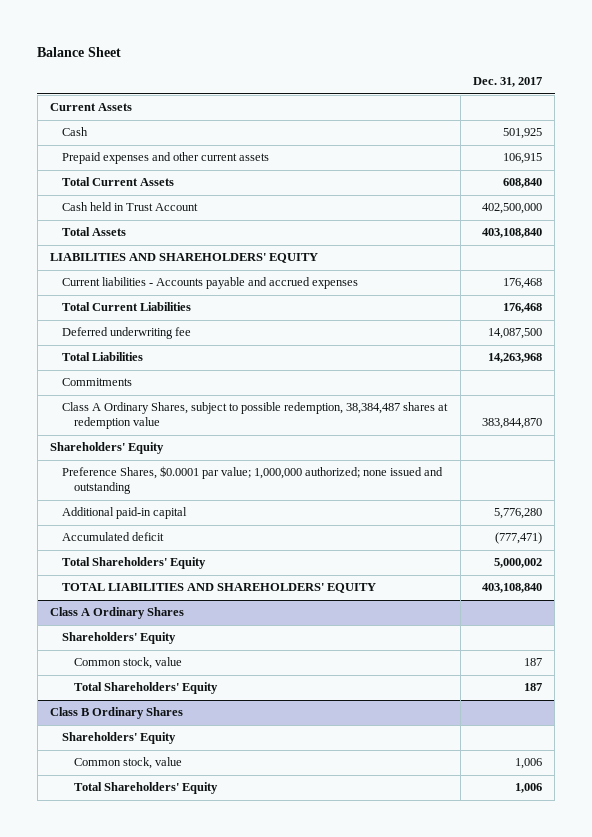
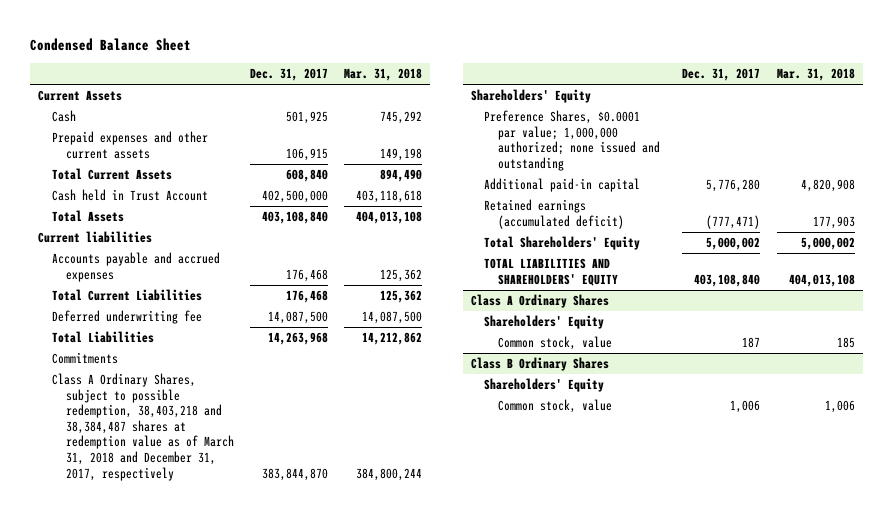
[37,46,122,57] Balance Sheet -> [30,38,192,52] Condensed Balance Sheet
none -> [344,67,423,81] Mar. 31, 2018
[50,253,319,264] LIABILITIES AND SHAREHOLDERS' EQUITY -> none
none -> [38,231,153,244] Current liabilities
[62,277,359,290] Current liabilities - Accounts payable and accrued expenses -> [52,252,221,282] Accounts payable and accrued expenses
[62,402,449,430] Class A Ordinary Shares, subject to possible redemption, 38,384,487 shares at redemption value -> [52,373,234,481] Class A Ordinary Shares, subject to possible redemption, 38,403,218 and 38,384,487 shares at redemption value as of March 31, 2018 and December 31, 2017, respectively
[62,532,165,542] Accumulated deficit -> [484,199,625,229] Retained earnings (accumulated deficit)
[74,682,219,695] Total Shareholders' Equity -> none
[74,782,219,795] Total Shareholders' Equity -> none

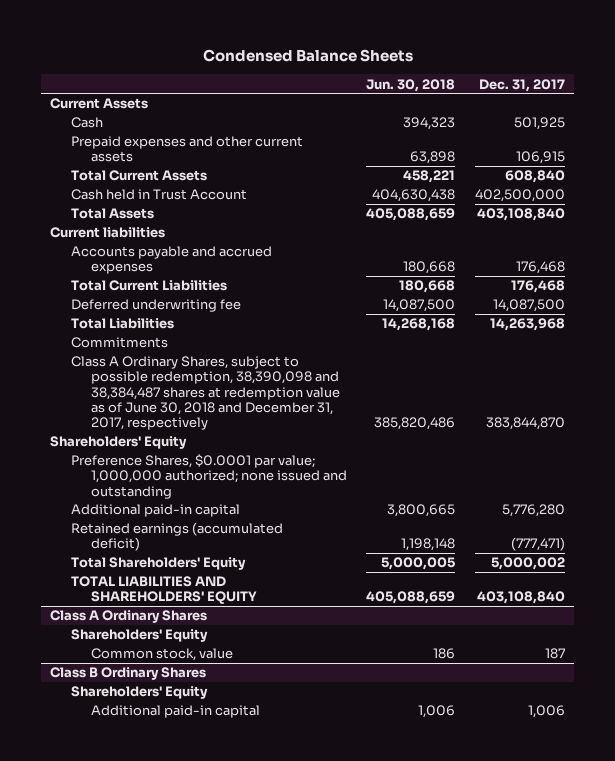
[30,38,192,52] Condensed Balance Sheet -> [202,49,413,63] Condensed Balance Sheets
[344,67,423,81] Mar. 31, 2018 -> none
none -> [366,78,456,92] Jun. 30, 2018
[52,373,234,481] Class A Ordinary Shares, subject to possible redemption, 38,403,218 and 38,384,487 shares at redemption value as of March 31, 2018 and December 31, 2017, respectively -> [70,356,340,430] Class A Ordinary Shares, subject to possible redemption, 38,390,098 and 38,384,487 shares at redemption value as of June 30, 2018 and December 31, 2017, respectively
[498,399,613,414] Common stock, value -> none
none -> [90,705,260,719] Additional paid-in capital

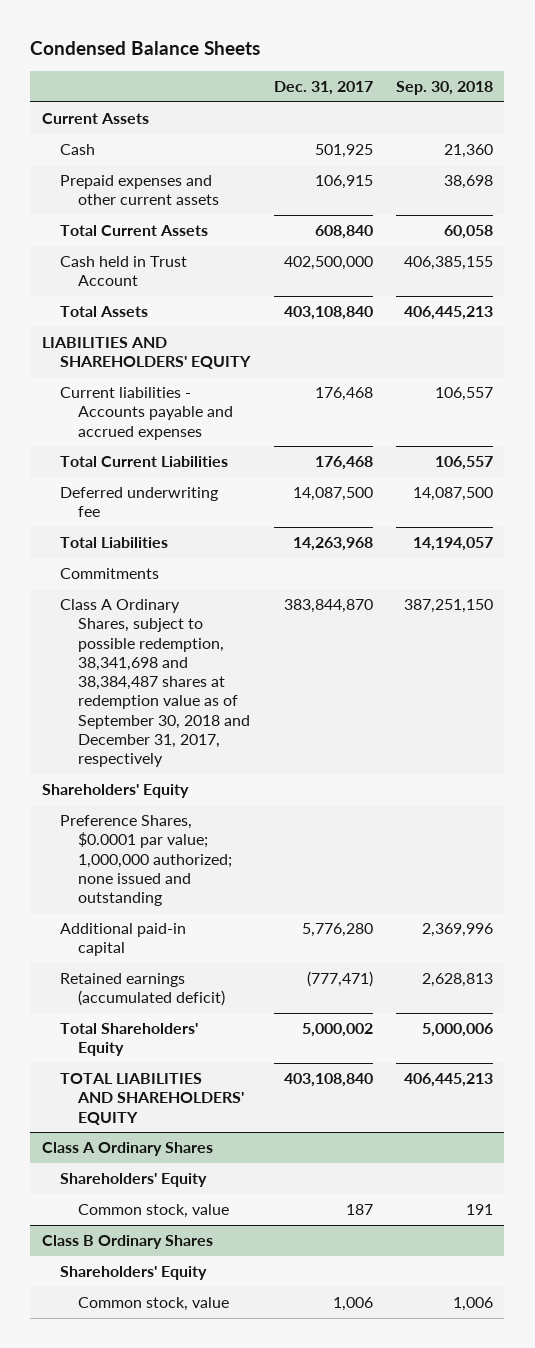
[366,78,456,92] Jun. 30, 2018 -> none
none -> [395,81,493,96] Sep. 30, 2018
[50,227,166,239] Current liabilities -> [41,337,252,370] LIABILITIES AND SHAREHOLDERS' EQUITY
[70,246,272,275] Accounts payable and accrued expenses -> [60,387,234,440] Current liabilities - Accounts payable and accrued expenses
[70,356,340,430] Class A Ordinary Shares, subject to possible redemption, 38,390,098 and 38,384,487 shares at redemption value as of June 30, 2018 and December 31, 2017, respectively -> [60,599,251,768] Class A Ordinary Shares, subject to possible redemption, 38,341,698 and 38,384,487 shares at redemption value as of September 30, 2018 and December 31, 2017, respectively
[90,705,260,719] Additional paid-in capital -> none
none -> [78,1297,230,1312] Common stock, value

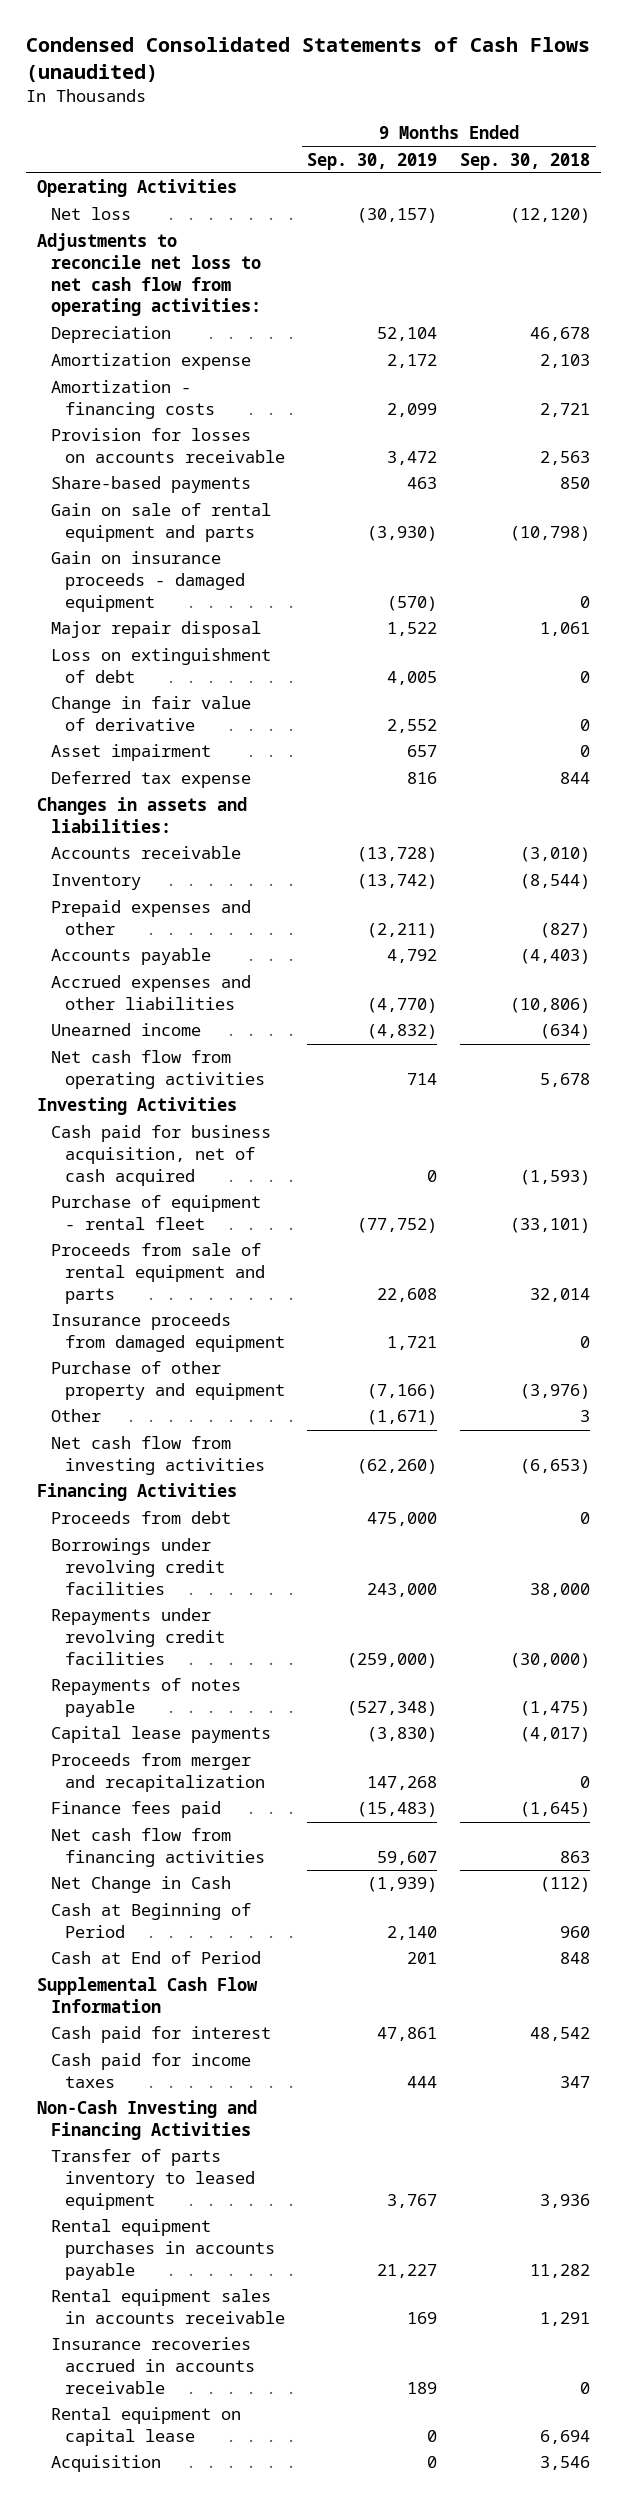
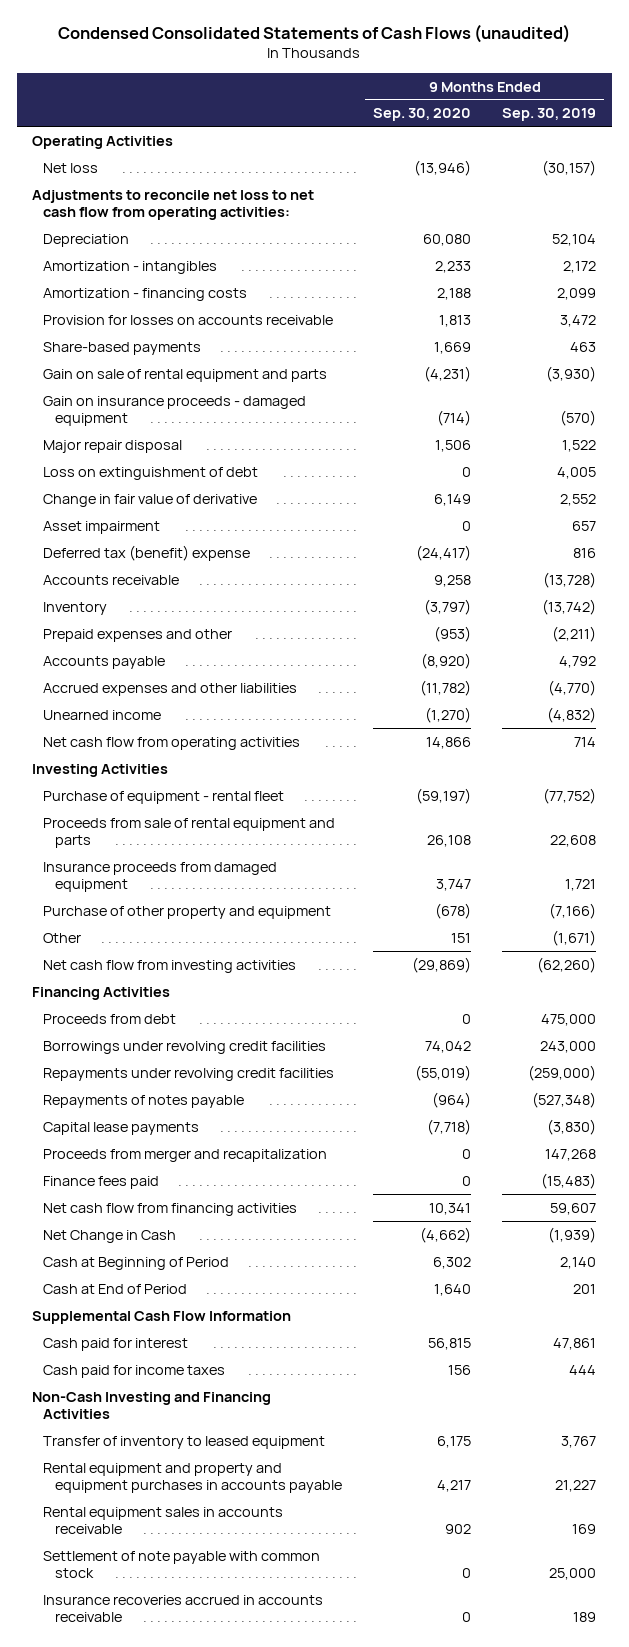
[459,152,590,170] Sep. 30, 2018 -> none
none -> [372,108,471,122] Sep. 30, 2020
[50,353,251,371] Amortization expense -> [43,260,218,274] Amortization - intangibles
[36,797,247,834] Changes in assets and liabilities: -> none
[50,771,251,789] Deferred tax expense -> [43,544,251,561] Deferred tax (benefit) expense
[50,1125,271,1186] Cash paid for business acquisition, net of cash acquired -> none
[50,2149,255,2210] Transfer of parts inventory to leased equipment -> [43,1435,326,1449] Transfer of inventory to leased equipment
[50,2219,275,2280] Rental equipment purchases in accounts payable -> [43,1462,342,1493] Rental equipment and property and equipment purchases in accounts payable
none -> [43,1550,321,1578] Settlement of note payable with common stock
[50,2407,241,2447] Rental equipment on capital lease -> none
[50,2455,161,2473] Acquisition -> none

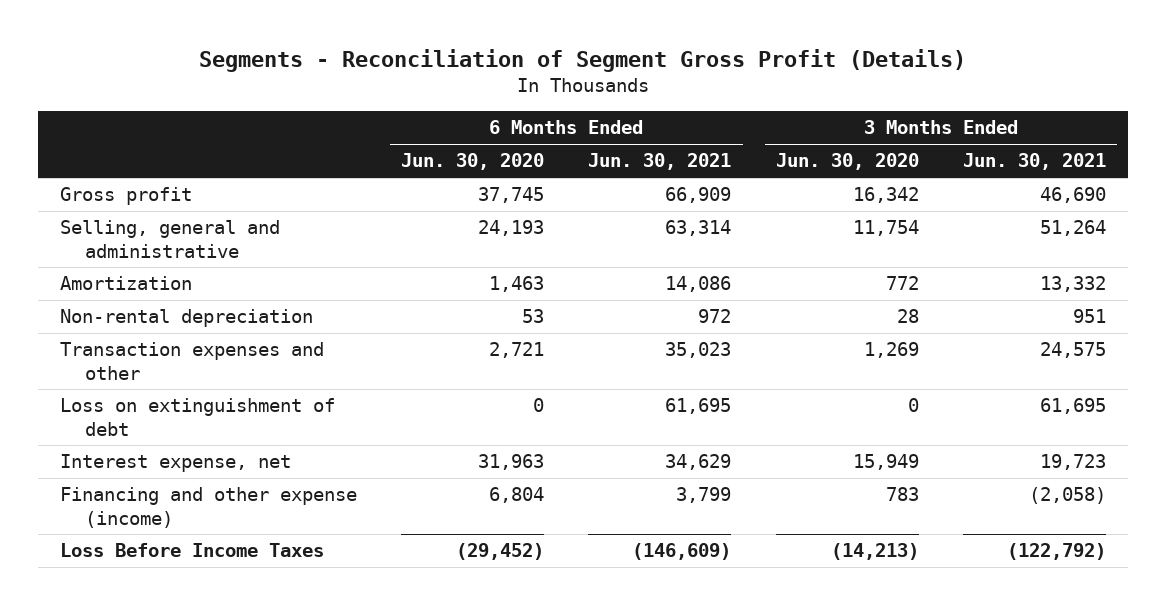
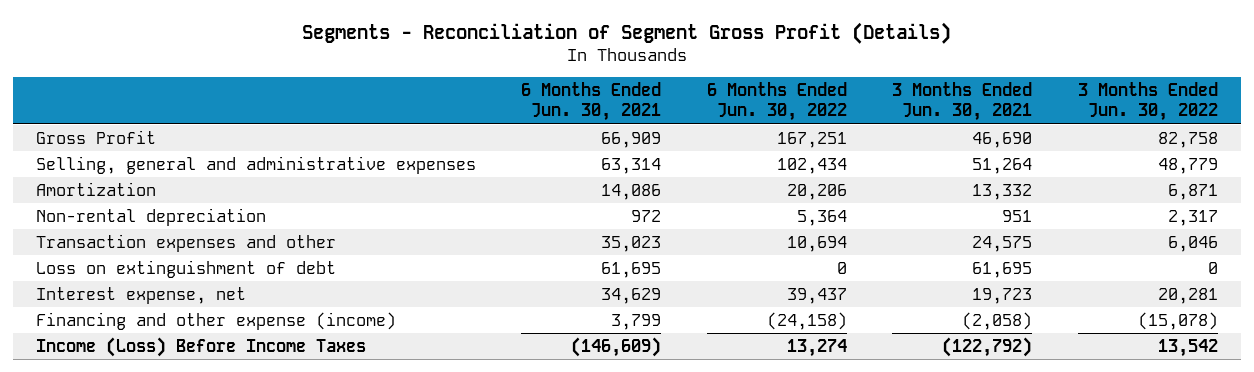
[401,153,545,171] Jun. 30, 2020 -> none
[775,153,919,171] Jun. 30, 2020 -> none
none -> [706,81,847,122] 6 Months Ended Jun. 30, 2022
none -> [1077,81,1218,122] 3 Months Ended Jun. 30, 2022
[59,187,192,206] Gross profit -> [36,129,157,144] Gross Profit
[59,220,280,258] Selling, general and administrative -> [36,155,477,174] Selling, general and administrative expenses
[59,543,324,558] Loss Before Income Taxes -> [36,336,367,357] Income (Loss) Before Income Taxes

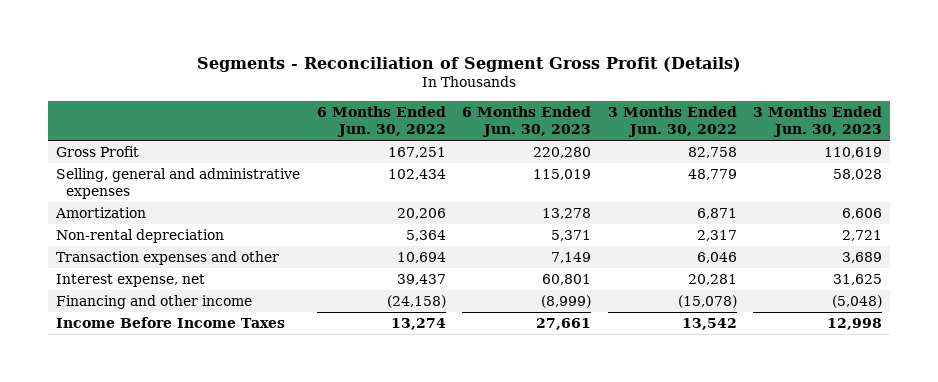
[521,81,662,122] 6 Months Ended Jun. 30, 2021 -> none
[892,81,1033,122] 3 Months Ended Jun. 30, 2021 -> none
none -> [462,106,592,138] 6 Months Ended Jun. 30, 2023
none -> [753,106,883,138] 3 Months Ended Jun. 30, 2023
[36,259,337,278] Loss on extinguishment of debt -> none
[36,311,397,330] Financing and other expense (income) -> [56,294,253,309] Financing and other income
[36,336,367,357] Income (Loss) Before Income Taxes -> [56,316,286,328] Income Before Income Taxes

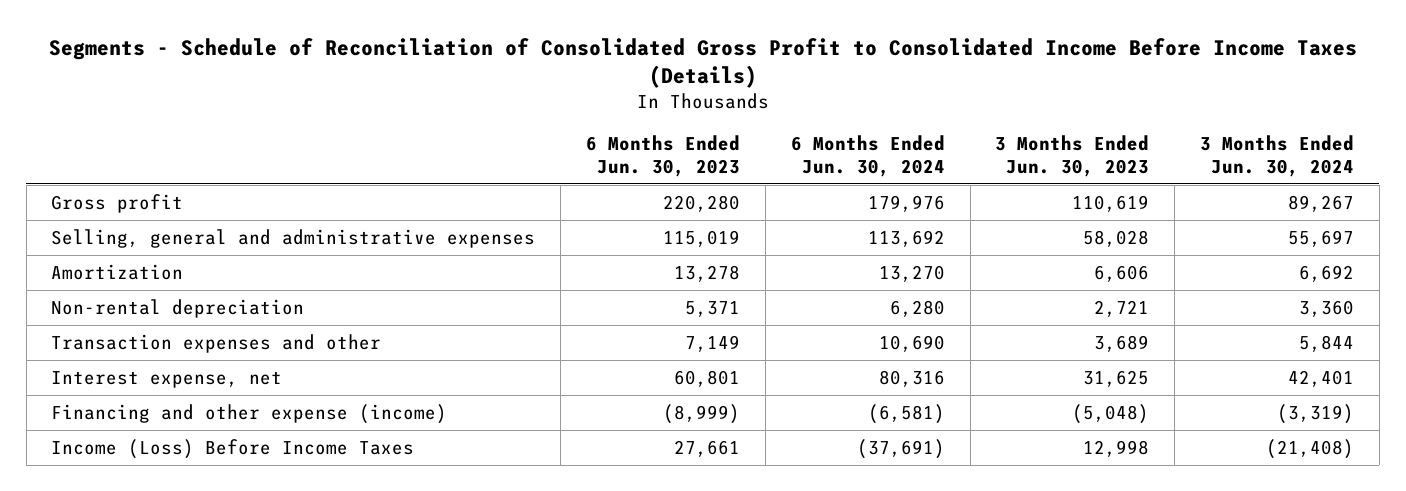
[197,56,742,72] Segments - Reconciliation of Segment Gross Profit (Details) -> [48,37,1357,88] Segments - Schedule of Reconciliation of Consolidated Gross Profit to Consolidated Income Before Income Taxes (Details)
[316,106,446,138] 6 Months Ended Jun. 30, 2022 -> none
[607,106,737,138] 3 Months Ended Jun. 30, 2022 -> none
none -> [790,134,945,177] 6 Months Ended Jun. 30, 2024
none -> [1200,134,1355,177] 3 Months Ended Jun. 30, 2024
[56,145,140,157] Gross Profit -> [51,193,184,213] Gross profit
[56,294,253,309] Financing and other income -> [51,403,448,424] Financing and other expense (income)
[56,316,286,328] Income Before Income Taxes -> [51,438,415,459] Income (Loss) Before Income Taxes

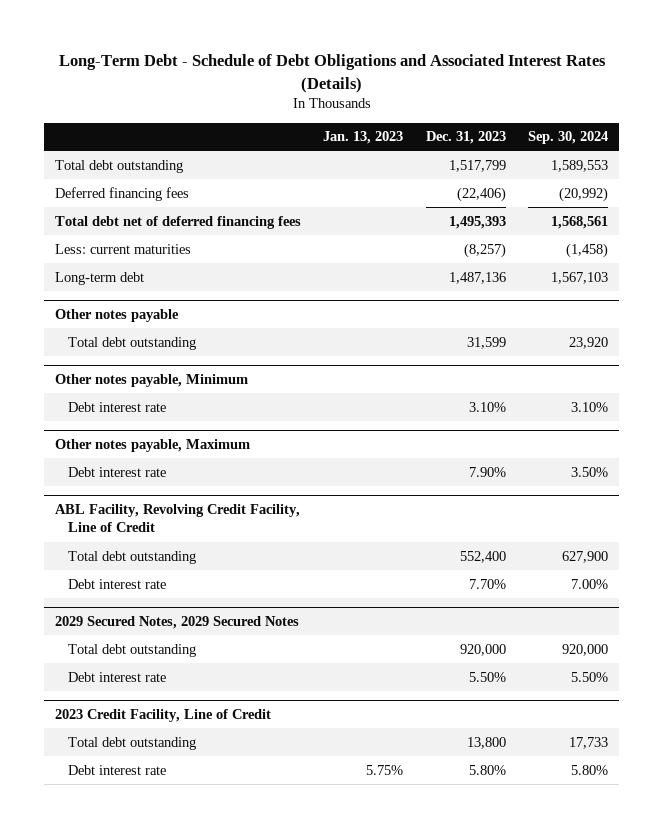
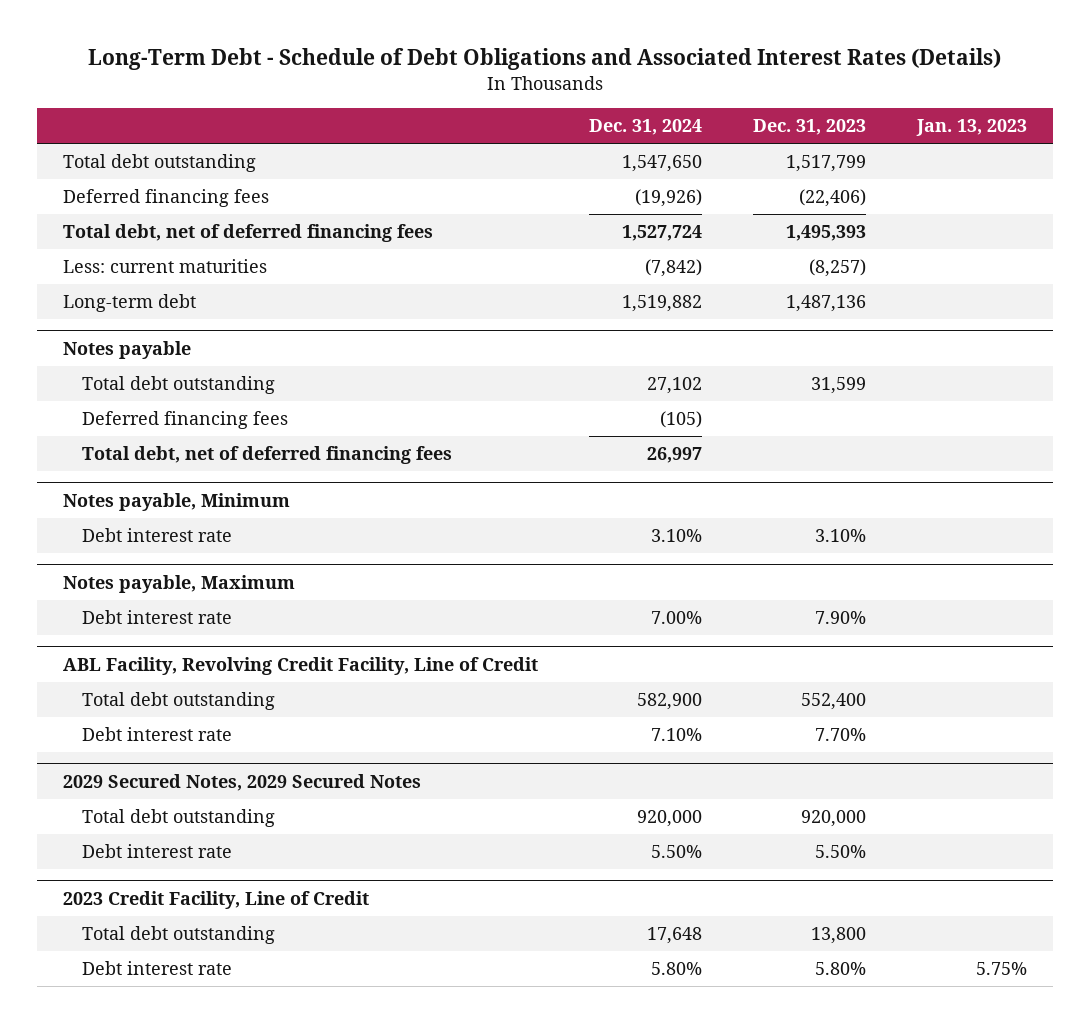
[527,131,608,145] Sep. 30, 2024 -> none
none -> [588,119,702,136] Dec. 31, 2024
[55,215,302,229] Total debt net of deferred financing fees -> [62,224,433,243] Total debt, net of deferred financing fees
[55,308,180,322] Other notes payable -> [62,340,191,359] Notes payable
none -> [82,411,289,430] Deferred financing fees
none -> [82,446,453,465] Total debt, net of deferred financing fees
[55,373,249,387] Other notes payable, Minimum -> [62,492,290,511] Notes payable, Minimum
[55,438,251,452] Other notes payable, Maximum -> [62,574,295,593] Notes payable, Maximum

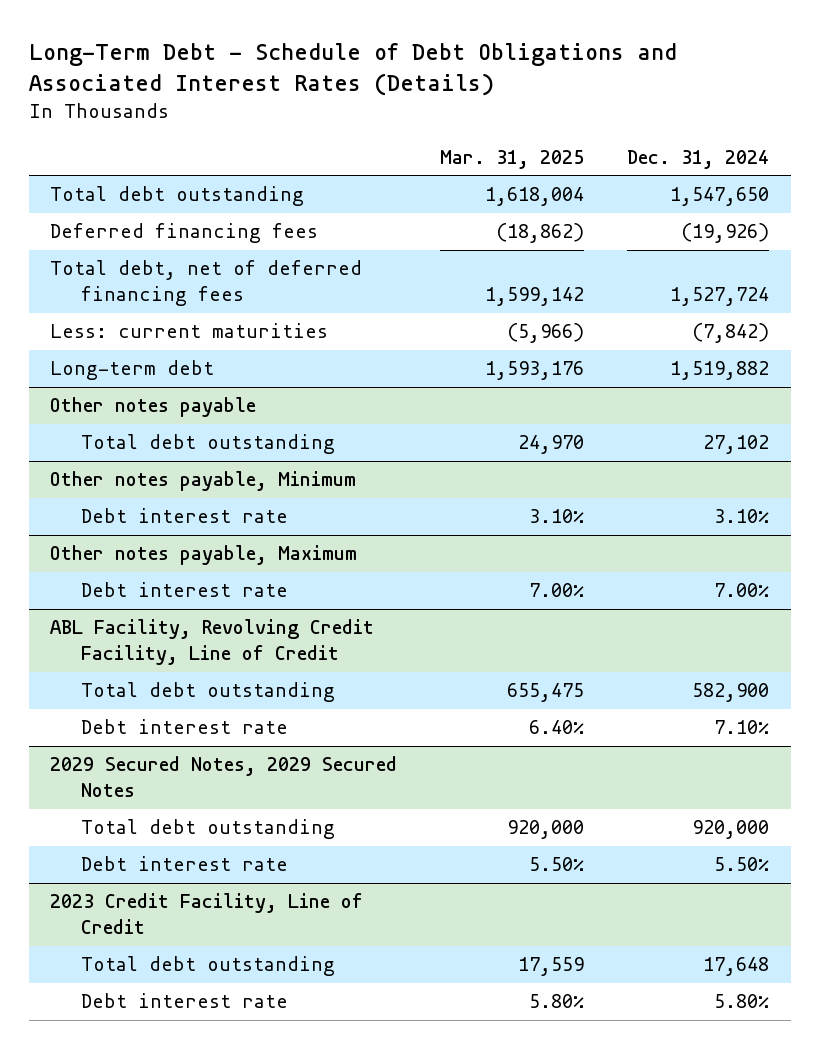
[752,119,866,136] Dec. 31, 2023 -> none
[916,119,1028,137] Jan. 13, 2023 -> none
none -> [440,149,585,169] Mar. 31, 2025
[62,340,191,359] Notes payable -> [50,397,257,418] Other notes payable
[82,411,289,430] Deferred financing fees -> none
[82,446,453,465] Total debt, net of deferred financing fees -> none
[62,492,290,511] Notes payable, Minimum -> [50,471,357,492] Other notes payable, Minimum
[62,574,295,593] Notes payable, Maximum -> [50,545,358,566] Other notes payable, Maximum

